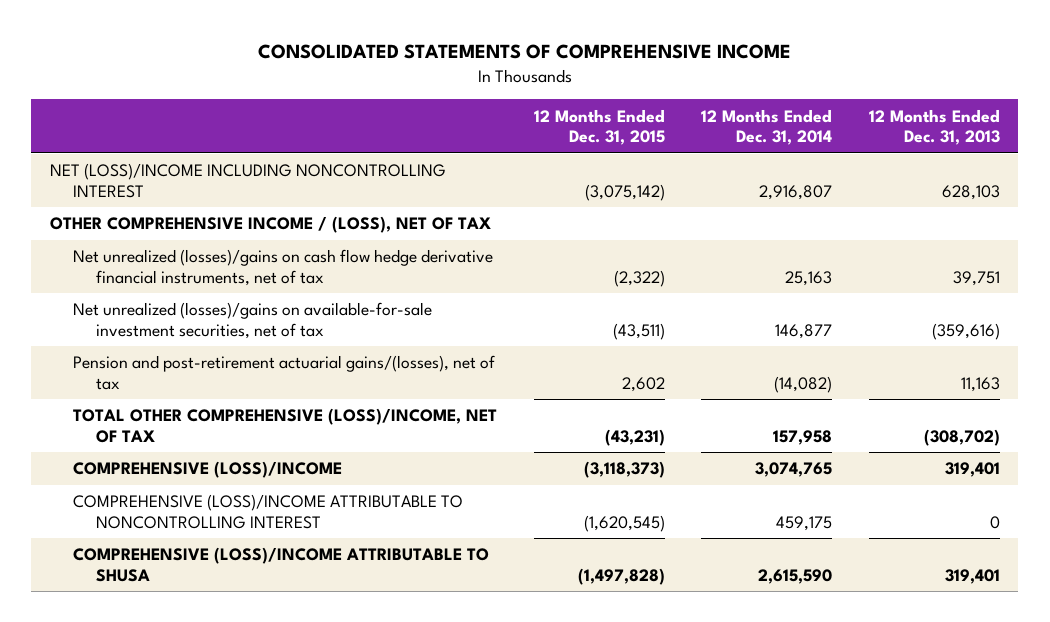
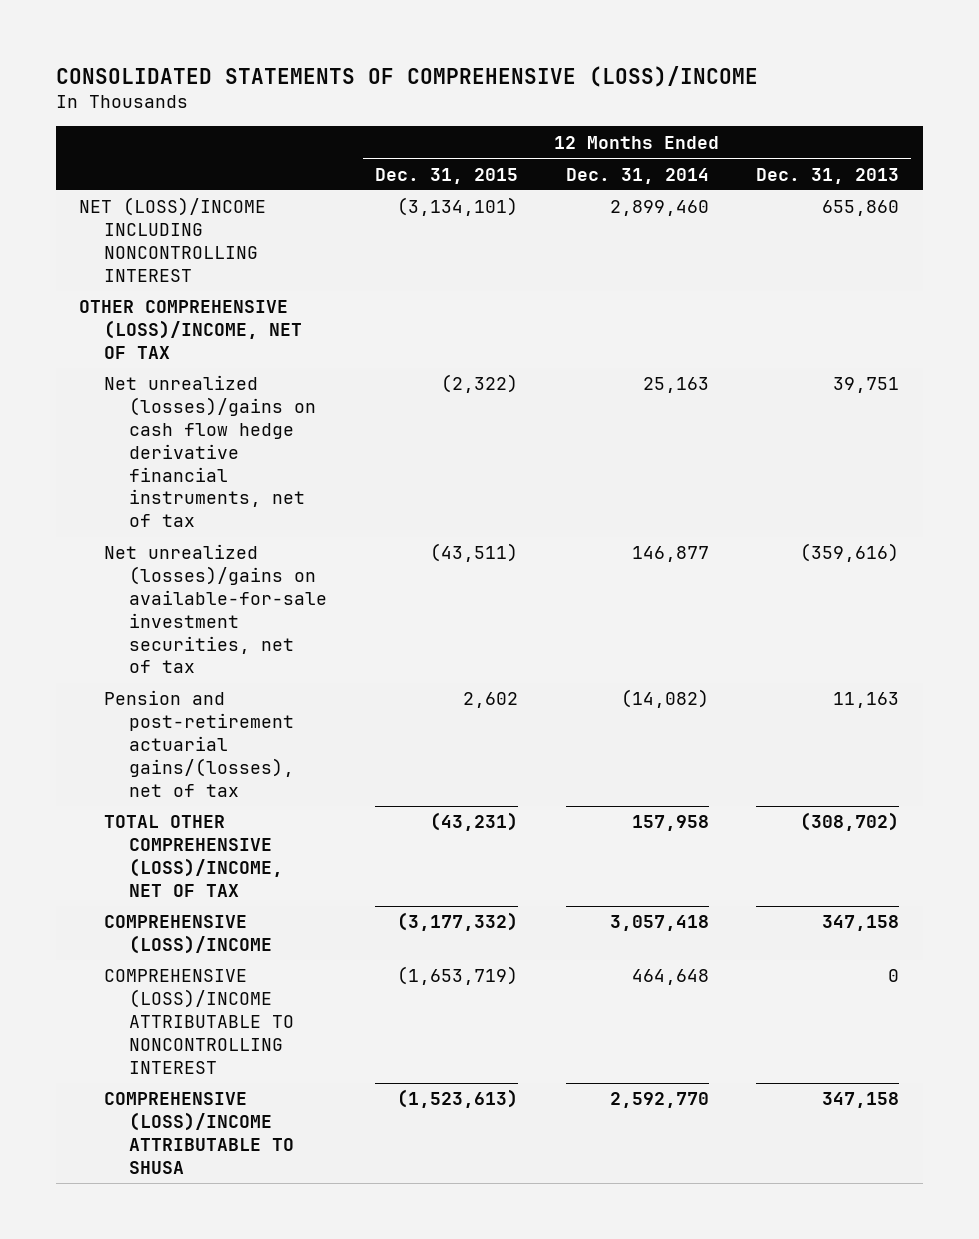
[257,44,791,60] CONSOLIDATED STATEMENTS OF COMPREHENSIVE INCOME -> [55,65,758,87] CONSOLIDATED STATEMENTS OF COMPREHENSIVE (LOSS)/INCOME
[584,183,665,201] (3,075,142) -> [397,197,519,217] (3,134,101)
[759,184,833,200] 2,916,807 -> [609,200,709,217] 2,899,460
[942,184,1001,200] 628,103 -> [822,200,900,217] 655,860
[49,216,491,234] OTHER COMPREHENSIVE INCOME / (LOSS), NET OF TAX -> [79,300,303,360] OTHER COMPREHENSIVE (LOSS)/INCOME, NET OF TAX
[583,461,665,479] (3,118,373) -> [397,912,519,932] (3,177,332)
[755,462,833,478] 3,074,765 -> [609,915,709,932] 3,057,418
[945,462,1001,478] 319,401 -> [822,915,900,932] 347,158
[583,514,665,532] (1,620,545) -> [397,966,519,986] (1,653,719)
[776,515,833,531] 459,175 -> [631,969,709,986] 464,648
[577,567,665,585] (1,497,828) -> [397,1089,519,1109] (1,523,613)
[758,568,833,584] 2,615,590 -> [609,1092,709,1109] 2,592,770
[945,568,1001,584] 319,401 -> [822,1092,900,1109] 347,158

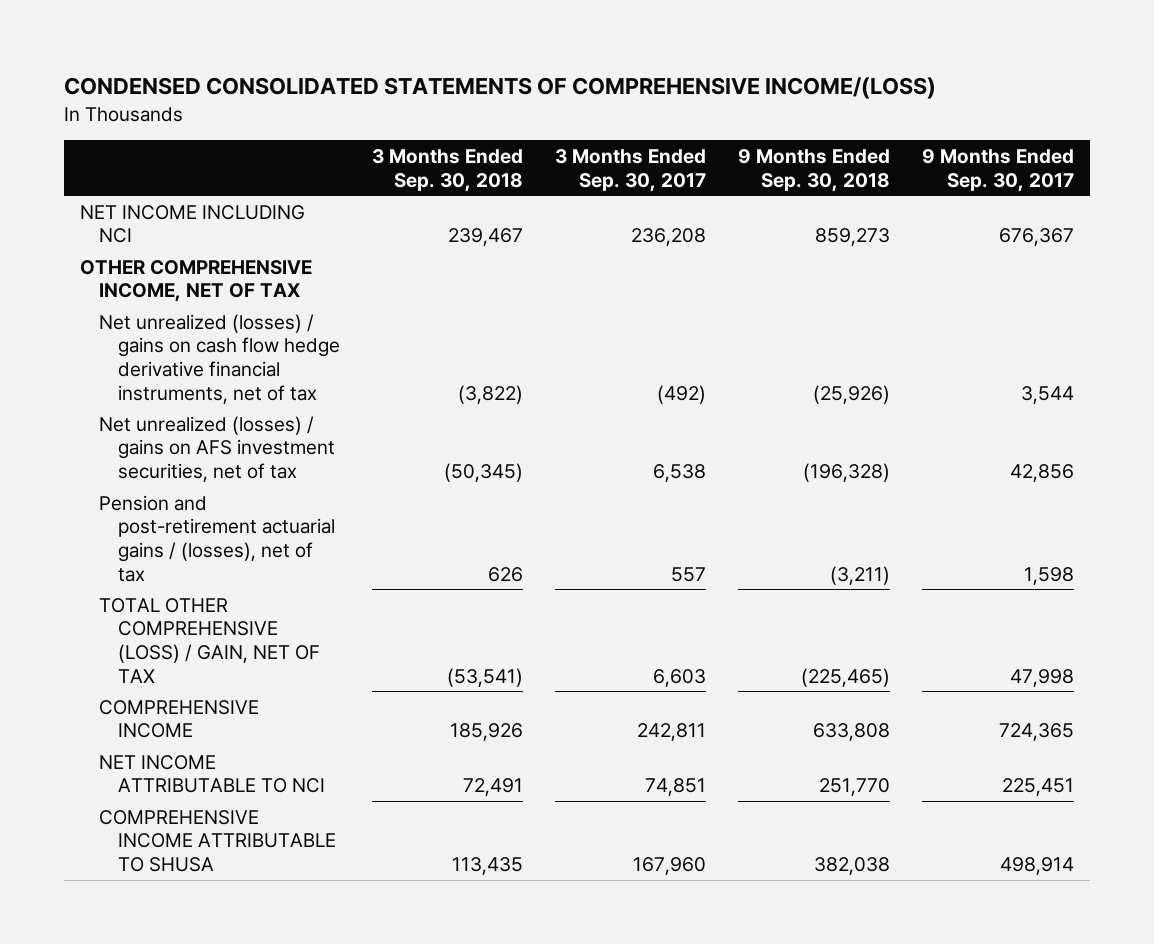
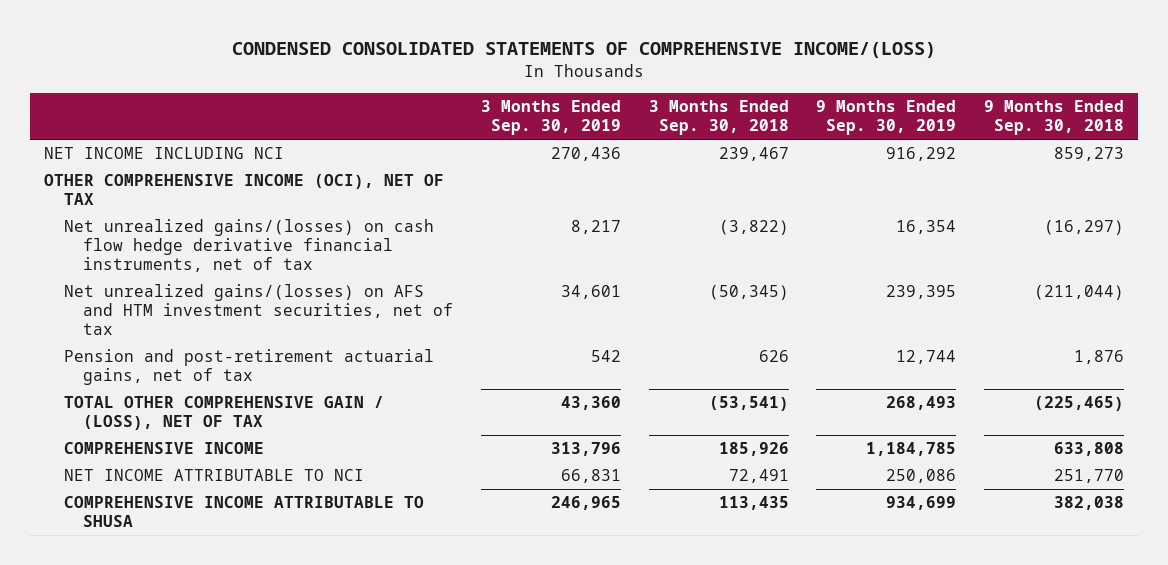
[555,148,707,192] 3 Months Ended Sep. 30, 2017 -> none
[922,148,1075,192] 9 Months Ended Sep. 30, 2017 -> none
none -> [480,100,621,136] 3 Months Ended Sep. 30, 2019
none -> [816,100,957,136] 9 Months Ended Sep. 30, 2019
[79,259,312,303] OTHER COMPREHENSIVE INCOME, NET OF TAX -> [43,174,444,206] OTHER COMPREHENSIVE INCOME (OCI), NET OF TAX
[99,313,341,404] Net unrealized (losses) / gains on cash flow hedge derivative financial instruments, net of tax -> [63,219,434,273] Net unrealized gains/(losses) on cash flow hedge derivative financial instruments, net of tax
[813,384,891,404] (25,926) -> [1044,220,1125,236] (16,297)
[99,415,336,483] Net unrealized (losses) / gains on AFS investment securities, net of tax -> [63,284,454,336] Net unrealized gains/(losses) on AFS and HTM investment securities, net of tax
[803,463,891,483] (196,328) -> [1034,285,1125,301] (211,044)
[99,494,336,582] Pension and post-retirement actuarial gains / (losses), net of tax -> [63,349,434,386] Pension and post-retirement actuarial gains, net of tax
[830,565,891,585] (3,211) -> [1074,350,1125,365] 1,876
[99,597,321,683] TOTAL OTHER COMPREHENSIVE (LOSS) / GAIN, NET OF TAX -> [63,396,384,431] TOTAL OTHER COMPREHENSIVE GAIN / (LOSS), NET OF TAX

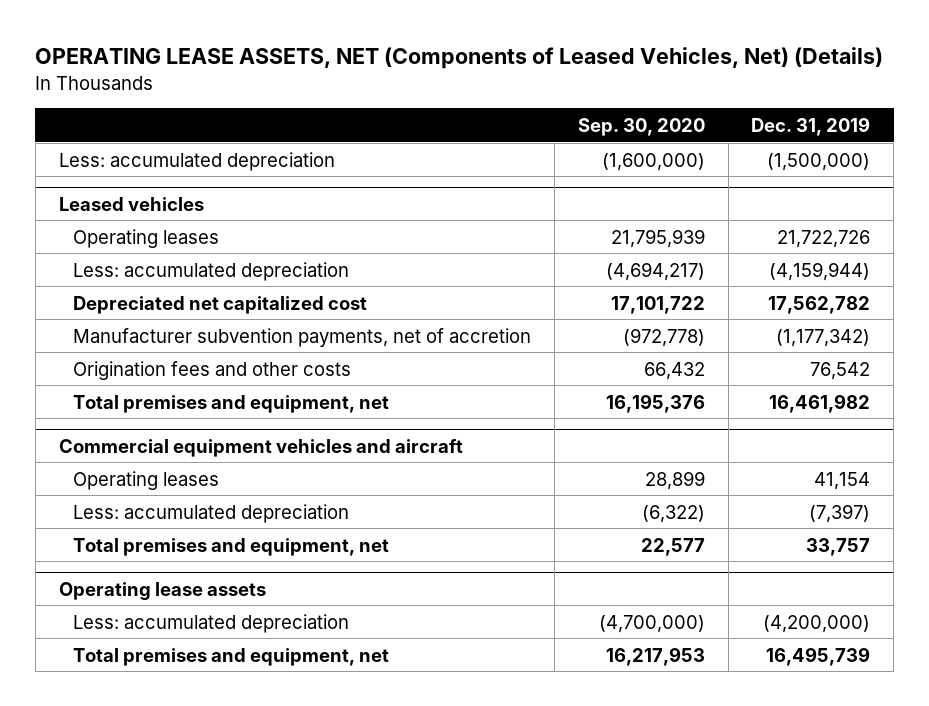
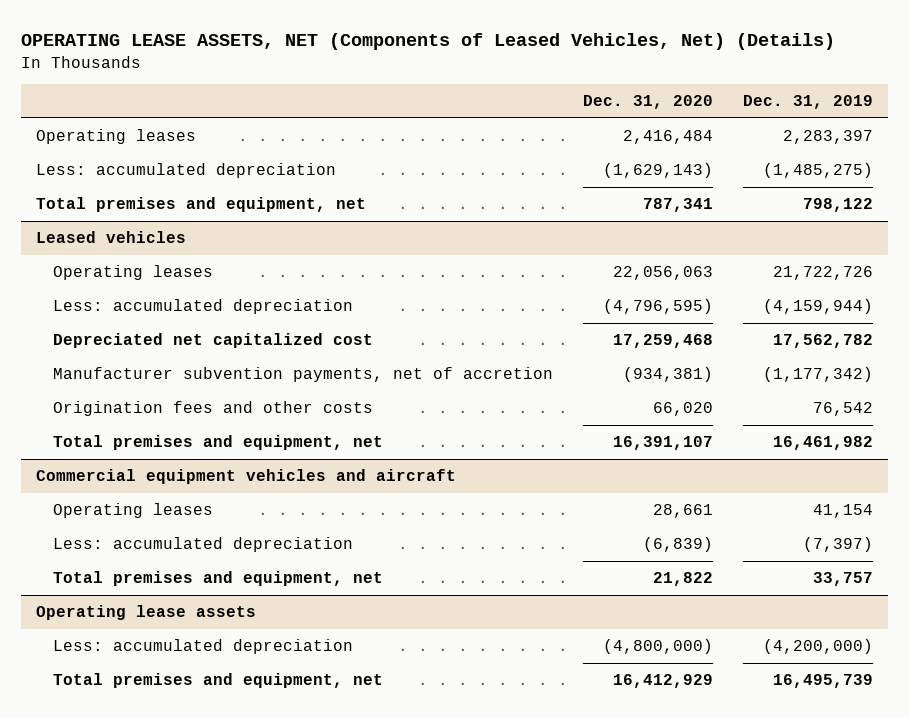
[577,117,705,136] Sep. 30, 2020 -> none
none -> [582,95,713,110] Dec. 31, 2020
none -> [36,129,197,145] Operating leases
[767,152,871,171] (1,500,000) -> [762,163,873,179] (1,485,275)
none -> [36,197,367,213] Total premises and equipment, net

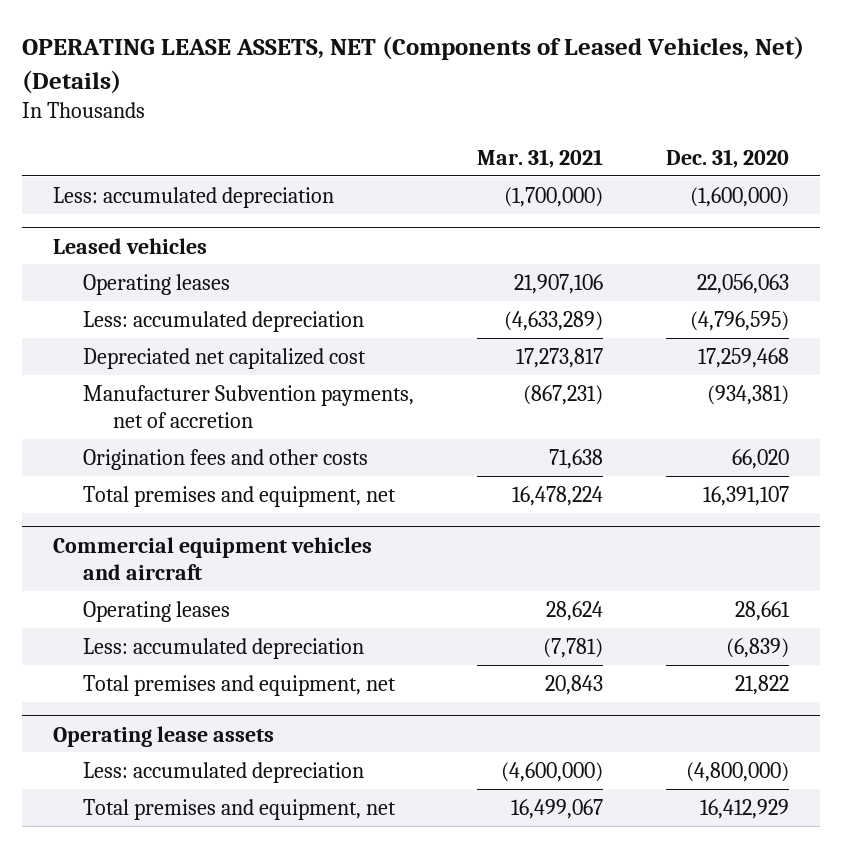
[742,95,873,110] Dec. 31, 2019 -> none
none -> [476,149,603,169] Mar. 31, 2021
[36,129,197,145] Operating leases -> none
[36,197,367,213] Total premises and equipment, net -> none
[602,163,713,179] (1,629,143) -> [689,186,789,207] (1,600,000)
[52,367,553,383] Manufacturer subvention payments, net of accretion -> [83,384,415,429] Manufacturer Subvention payments, net of accretion

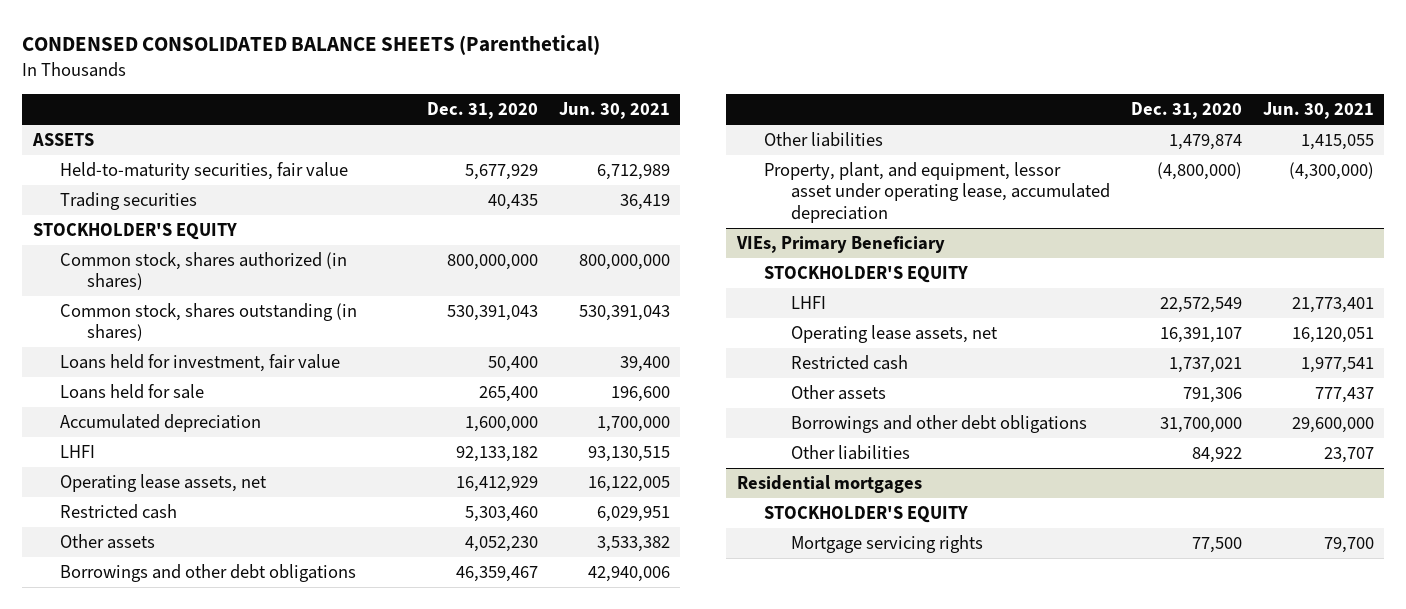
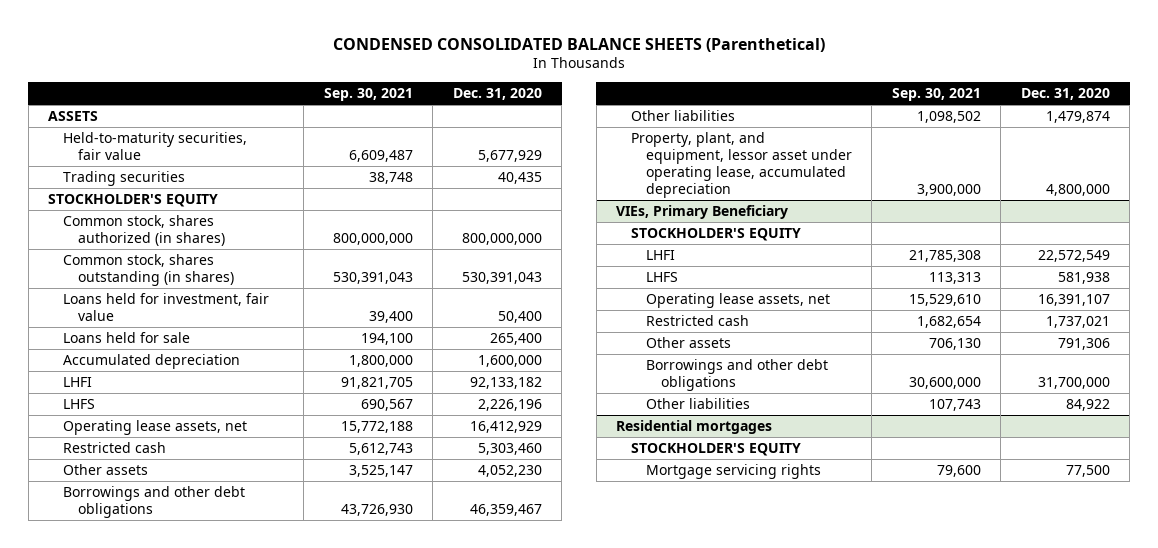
[558,102,670,120] Jun. 30, 2021 -> none
none -> [323,88,413,102] Sep. 30, 2021
none -> [63,399,96,410] LHFS
[1156,162,1242,181] (4,800,000) -> [1045,183,1110,196] 4,800,000
none -> [645,272,678,283] LHFS

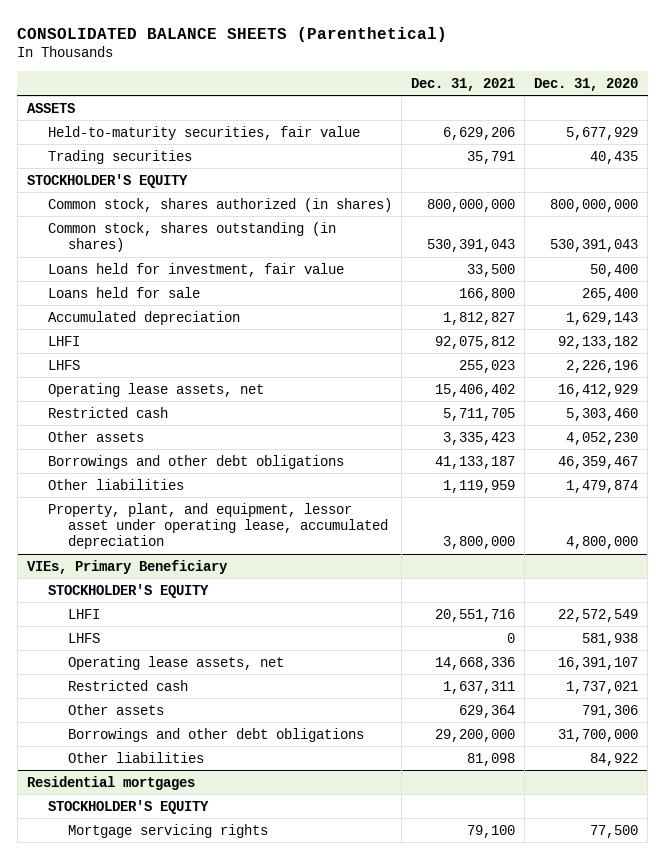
[332,37,825,52] CONDENSED CONSOLIDATED BALANCE SHEETS (Parenthetical) -> [17,26,448,42] CONSOLIDATED BALANCE SHEETS (Parenthetical)
[323,88,413,102] Sep. 30, 2021 -> none
none -> [410,77,515,91] Dec. 31, 2021
[477,355,542,368] 1,600,000 -> [566,311,639,325] 1,629,143

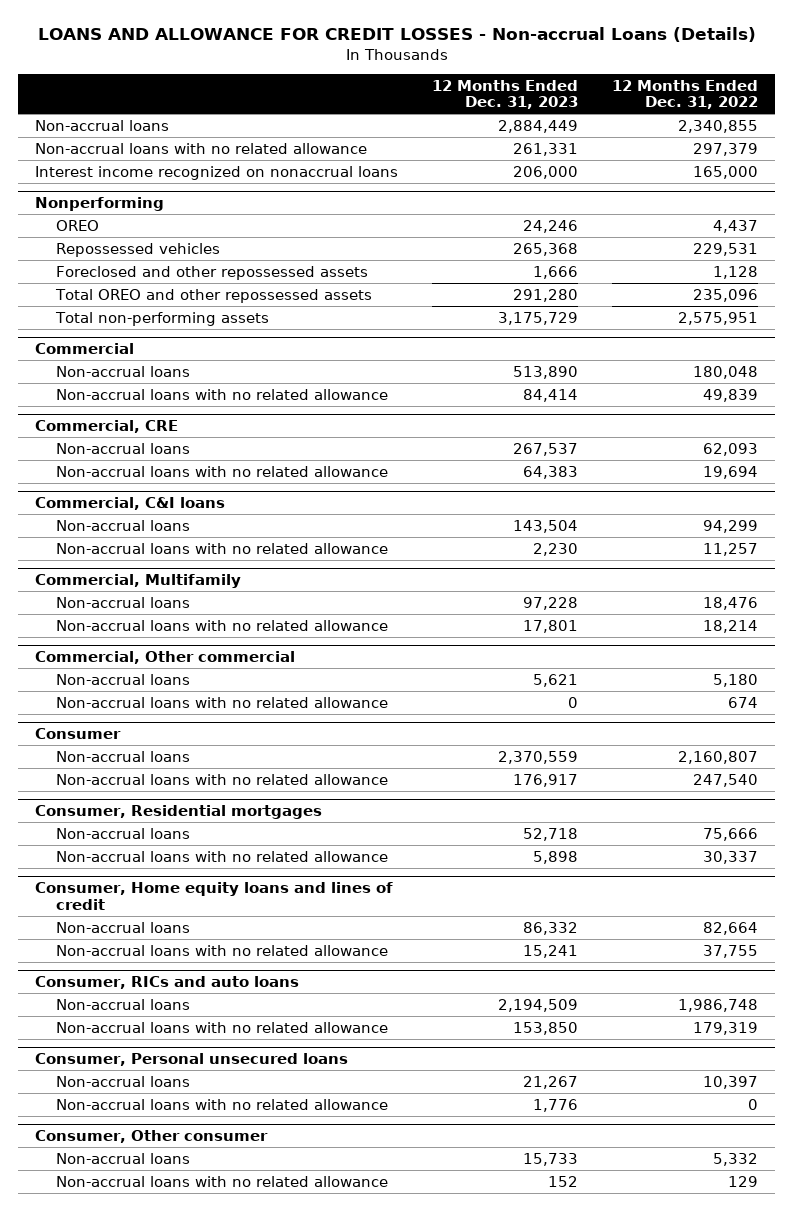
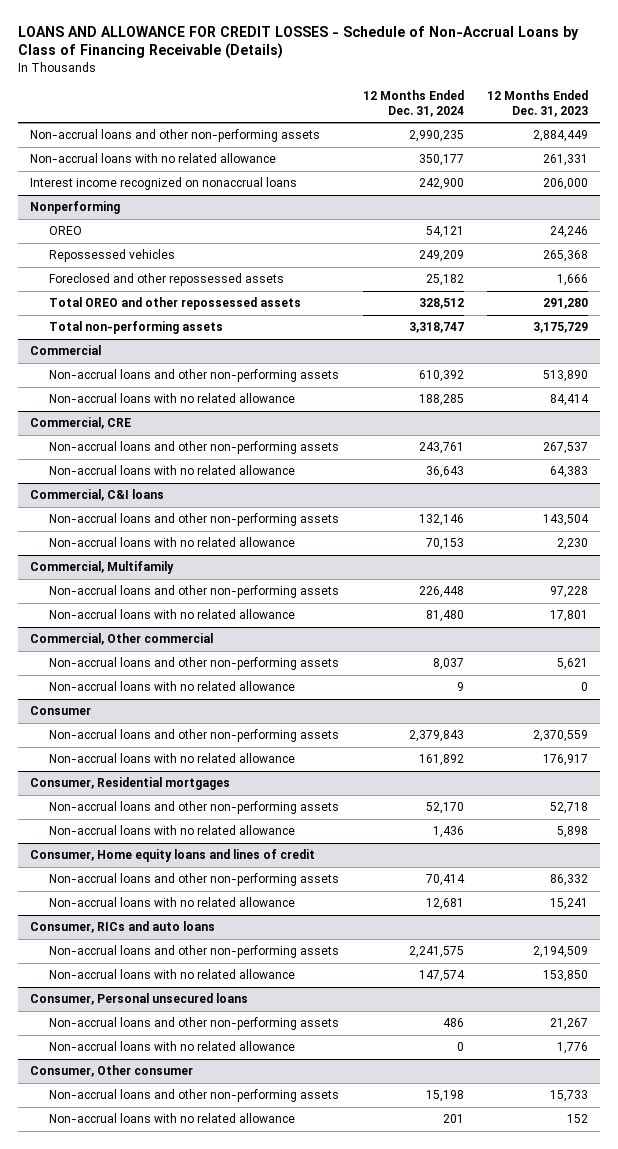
[37,27,756,43] LOANS AND ALLOWANCE FOR CREDIT LOSSES - Non-accrual Loans (Details) -> [17,25,579,60] LOANS AND ALLOWANCE FOR CREDIT LOSSES - Schedule of Non-Accrual Loans by Class of Financing Receivable (Details)
[612,79,759,110] 12 Months Ended Dec. 31, 2022 -> none
none -> [362,90,464,117] 12 Months Ended Dec. 31, 2024
[35,119,170,131] Non-accrual loans -> [29,129,320,143] Non-accrual loans and other non-performing assets
[56,365,191,377] Non-accrual loans -> [48,369,339,383] Non-accrual loans and other non-performing assets
[56,442,191,454] Non-accrual loans -> [48,441,339,455] Non-accrual loans and other non-performing assets
[56,519,191,531] Non-accrual loans -> [48,513,339,527] Non-accrual loans and other non-performing assets
[56,596,191,608] Non-accrual loans -> [48,585,339,599] Non-accrual loans and other non-performing assets
[56,673,191,685] Non-accrual loans -> [48,657,339,671] Non-accrual loans and other non-performing assets
[56,750,191,762] Non-accrual loans -> [48,729,339,743] Non-accrual loans and other non-performing assets
[56,827,191,839] Non-accrual loans -> [48,801,339,815] Non-accrual loans and other non-performing assets
[56,921,191,933] Non-accrual loans -> [48,873,339,887] Non-accrual loans and other non-performing assets
[56,998,191,1010] Non-accrual loans -> [48,945,339,959] Non-accrual loans and other non-performing assets
[56,1075,191,1087] Non-accrual loans -> [48,1017,339,1031] Non-accrual loans and other non-performing assets
[56,1152,191,1164] Non-accrual loans -> [48,1089,339,1103] Non-accrual loans and other non-performing assets

